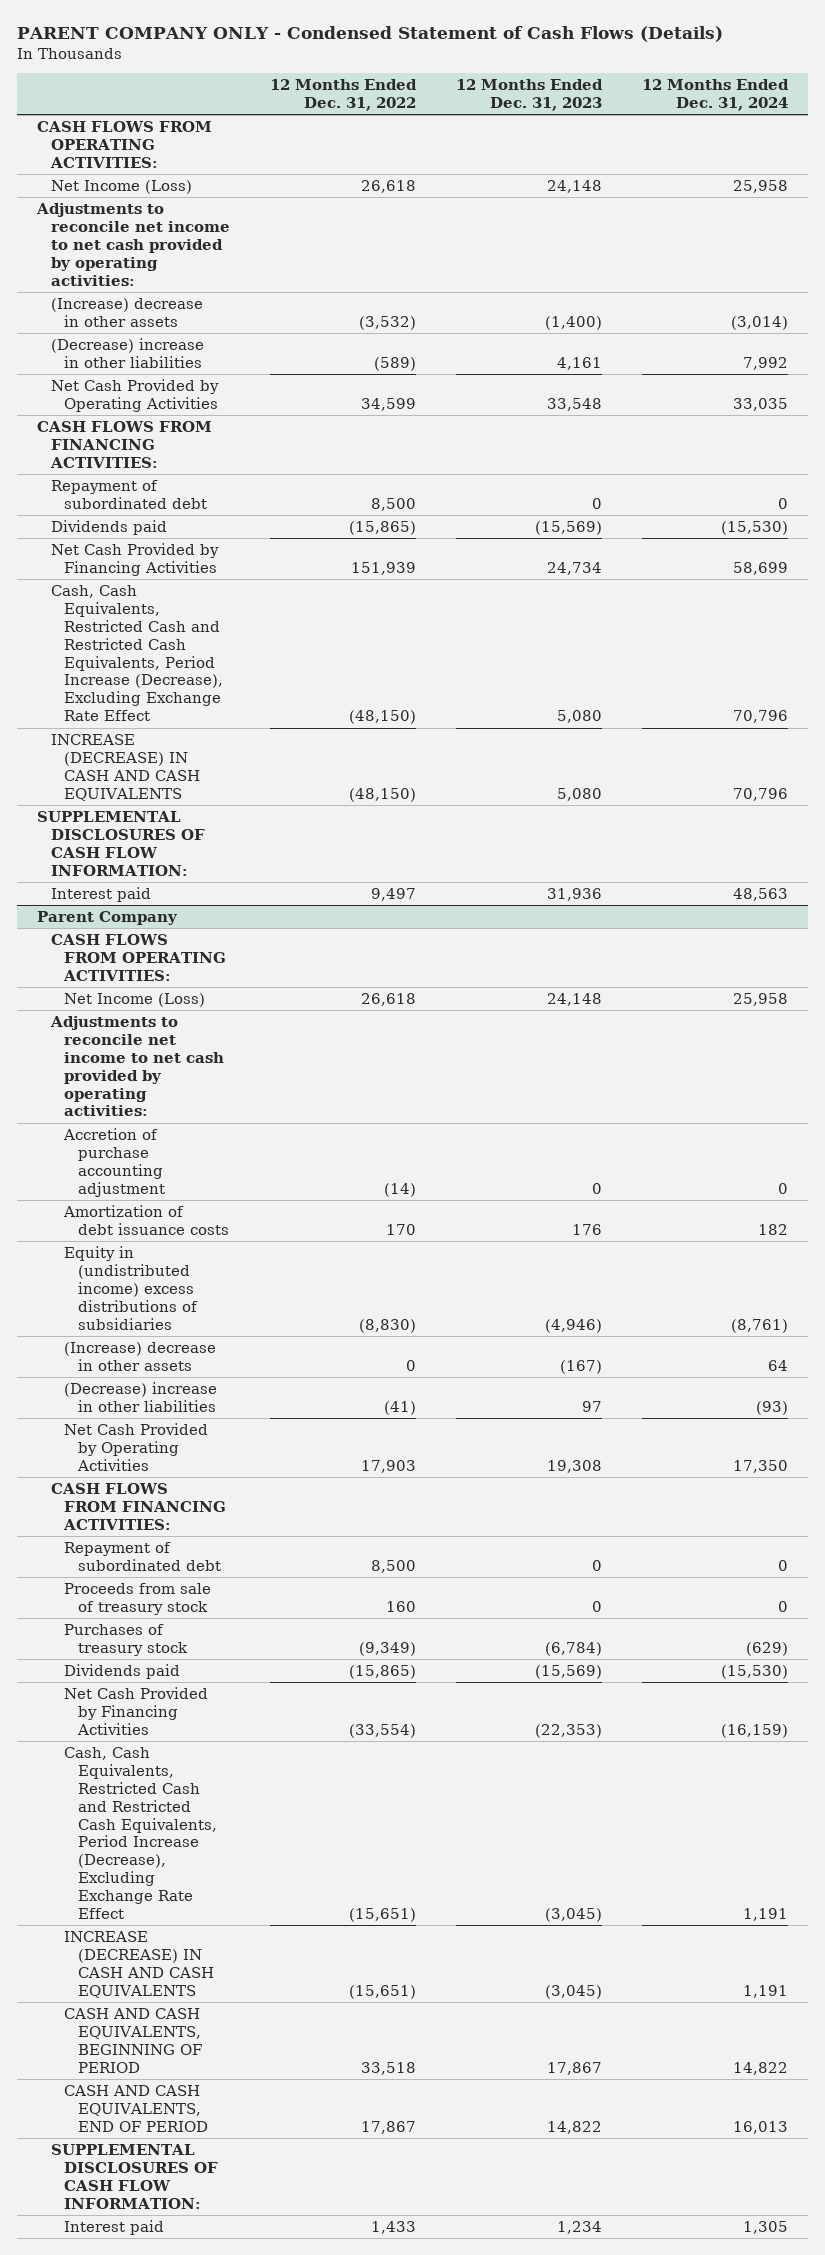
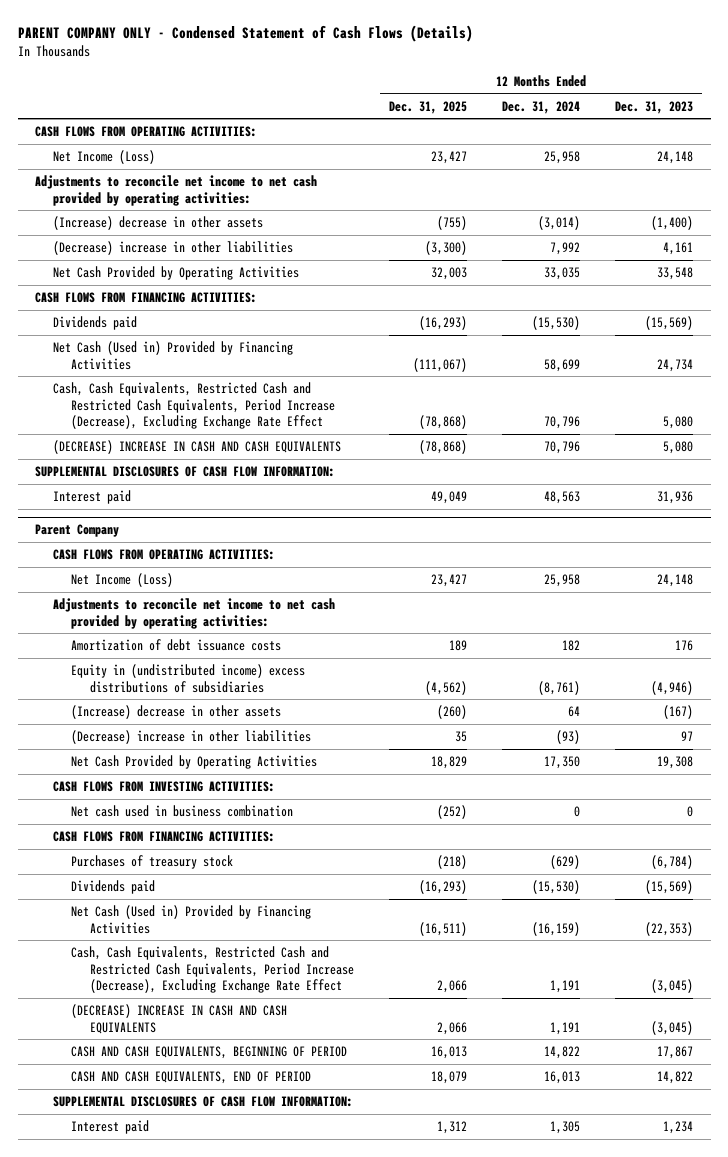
[269,78,417,111] 12 Months Ended Dec. 31, 2022 -> none
none -> [388,100,467,114] Dec. 31, 2025
[50,479,208,509] Repayment of subordinated debt -> none
[50,542,219,576] Net Cash Provided by Financing Activities -> [53,340,294,370] Net Cash (Used in) Provided by Financing Activities
[50,733,201,801] INCREASE (DECREASE) IN CASH AND CASH EQUIVALENTS -> [53,439,342,454] (DECREASE) INCREASE IN CASH AND CASH EQUIVALENTS
[63,1127,165,1197] Accretion of purchase accounting adjustment -> none
none -> [53,780,276,792] CASH FLOWS FROM INVESTING ACTIVITIES:
none -> [71,804,294,817] Net cash used in business combination
[64,1541,221,1571] Repayment of subordinated debt -> none
[64,1582,212,1615] Proceeds from sale of treasury stock -> none
[64,1686,209,1735] Net Cash Provided by Financing Activities -> [71,904,312,934] Net Cash (Used in) Provided by Financing Activities
[64,1930,214,1998] INCREASE (DECREASE) IN CASH AND CASH EQUIVALENTS -> [71,1003,288,1034] (DECREASE) INCREASE IN CASH AND CASH EQUIVALENTS

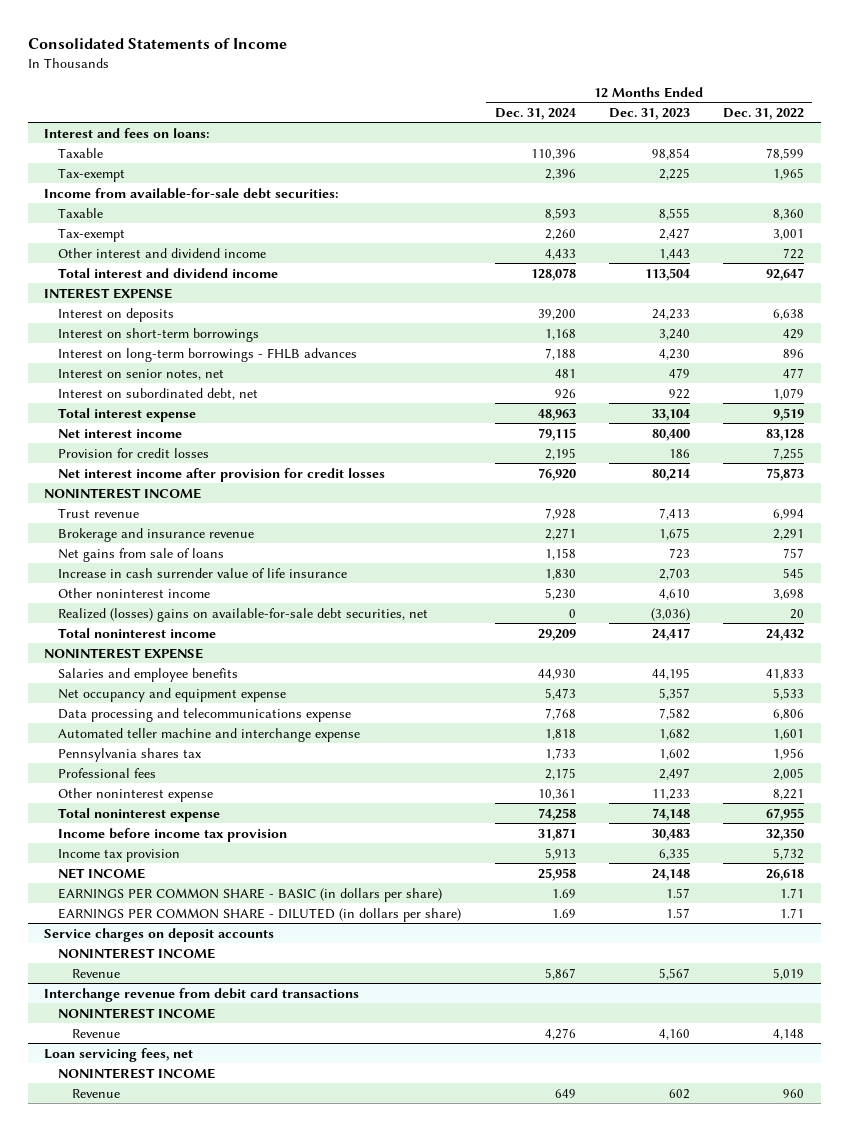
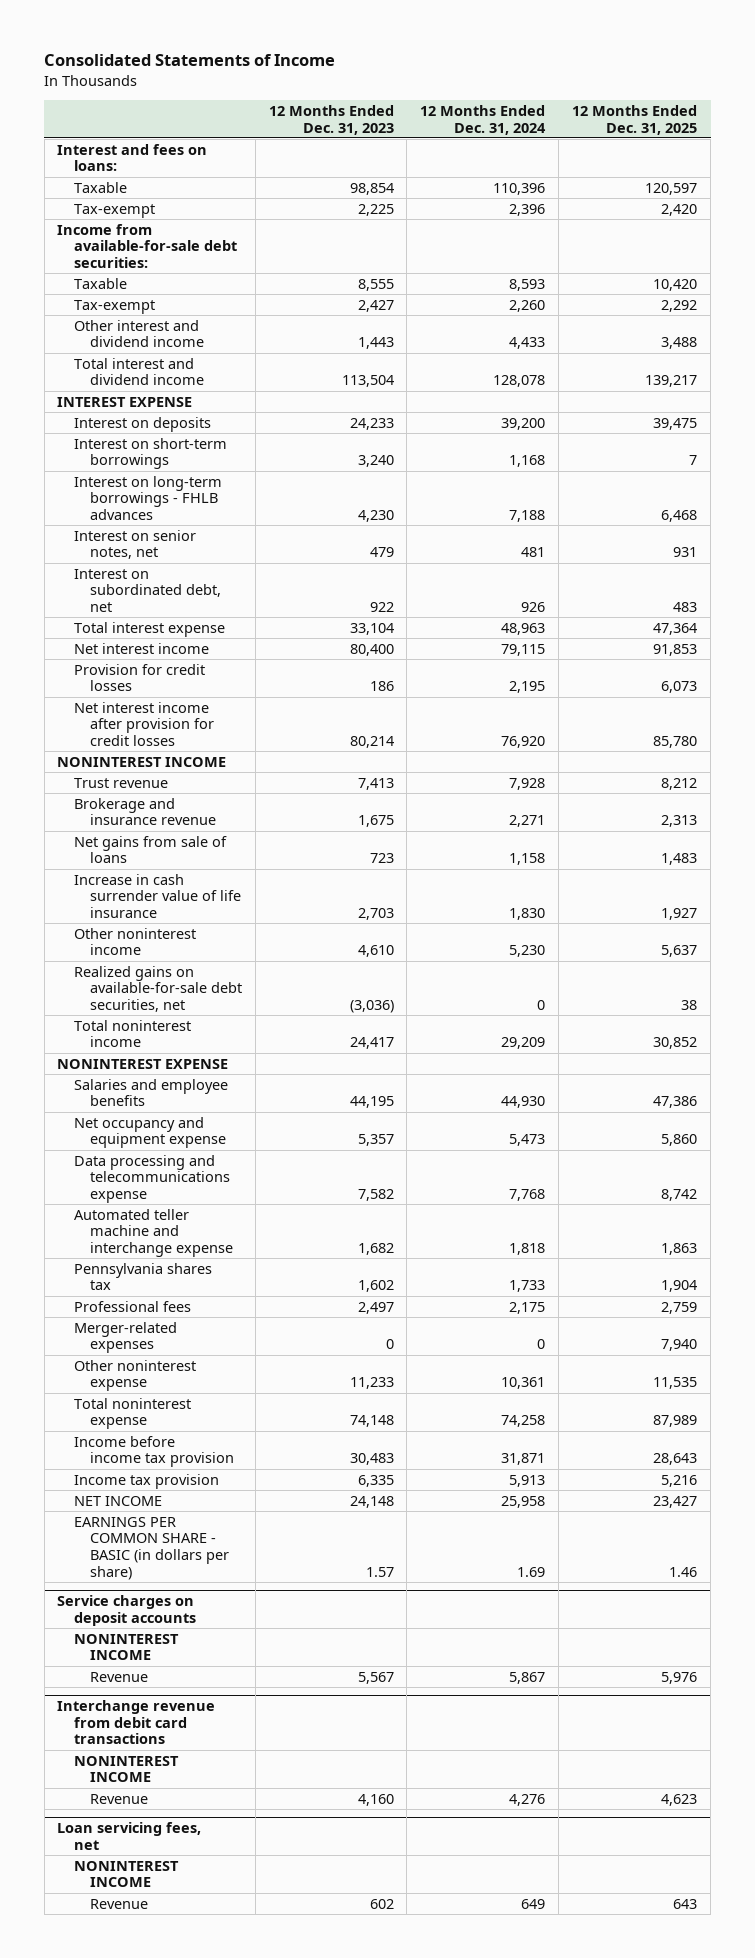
[723,107,805,120] Dec. 31, 2022 -> none
none -> [572,104,698,135] 12 Months Ended Dec. 31, 2025
[58,607,429,622] Realized (losses) gains on available-for-sale debt securities, net -> [73,965,242,1013] Realized gains on available-for-sale debt securities, net
none -> [73,1321,177,1354] Merger-related expenses
[58,907,462,922] EARNINGS PER COMMON SHARE - DILUTED (in dollars per share) -> none

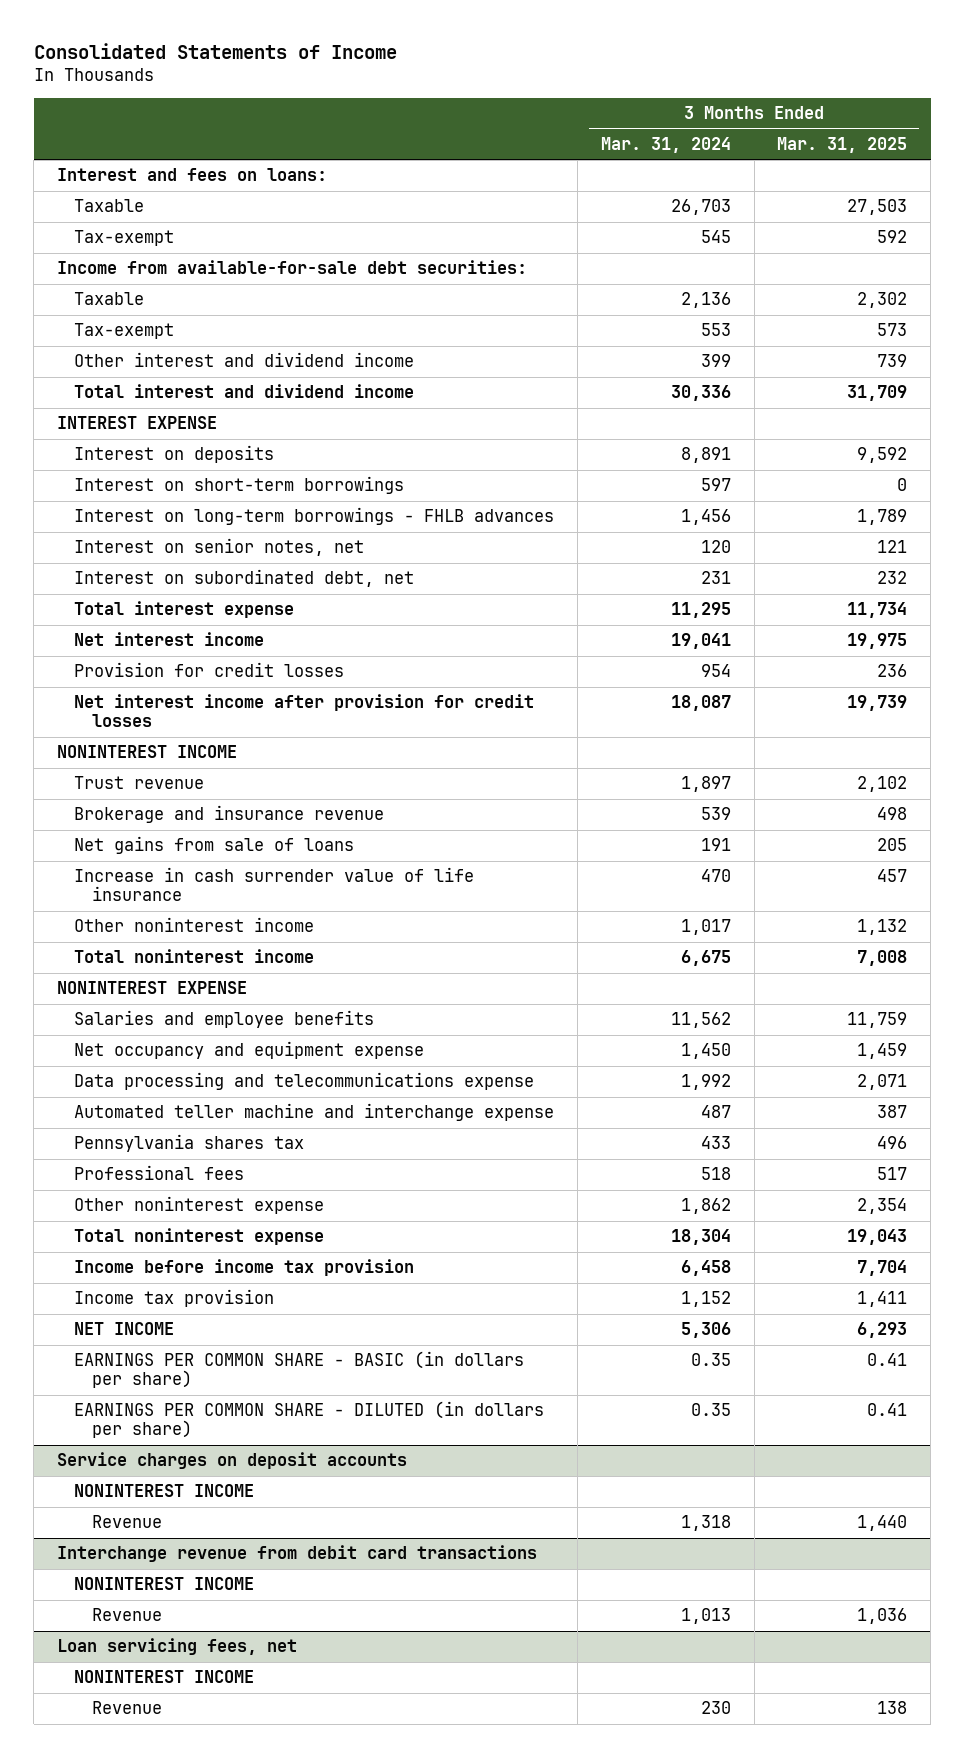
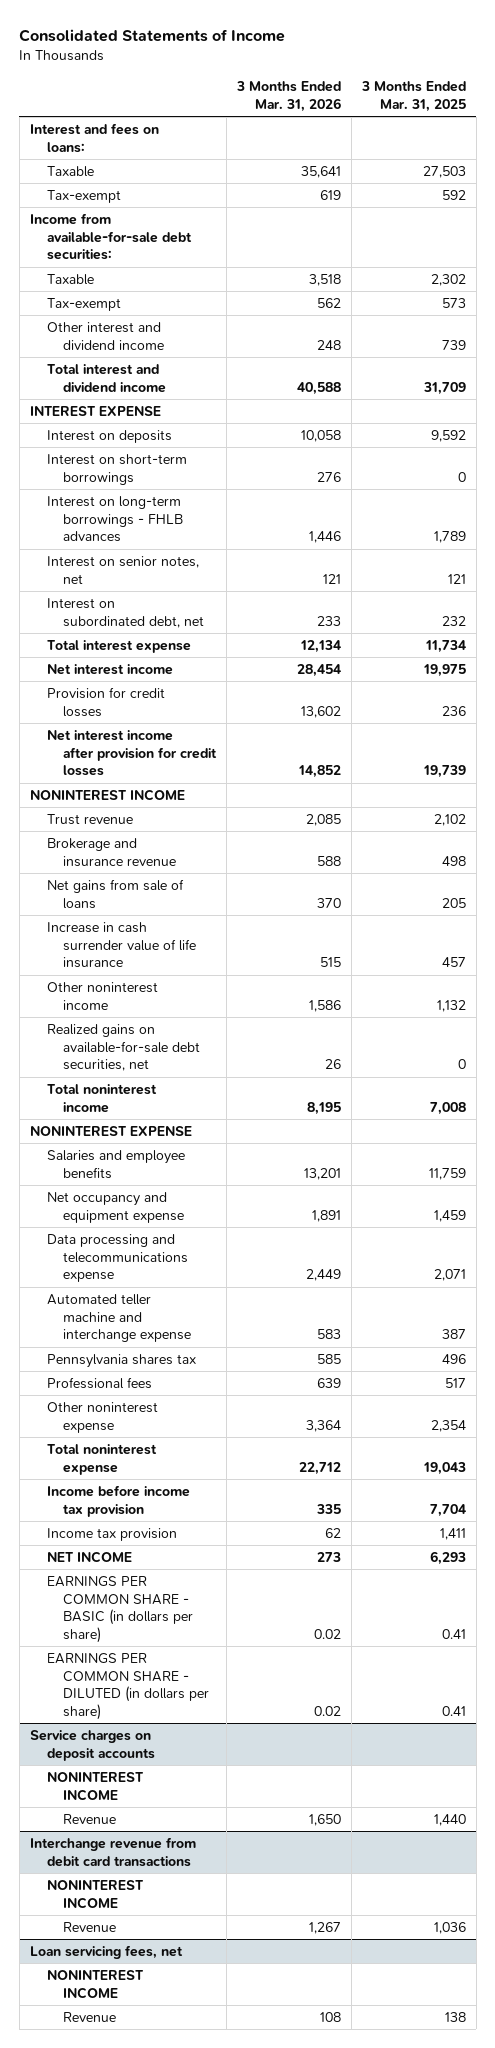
[600,136,731,153] Mar. 31, 2024 -> none
none -> [235,81,341,112] 3 Months Ended Mar. 31, 2026
none -> [46,1023,201,1072] Realized gains on available-for-sale debt securities, net

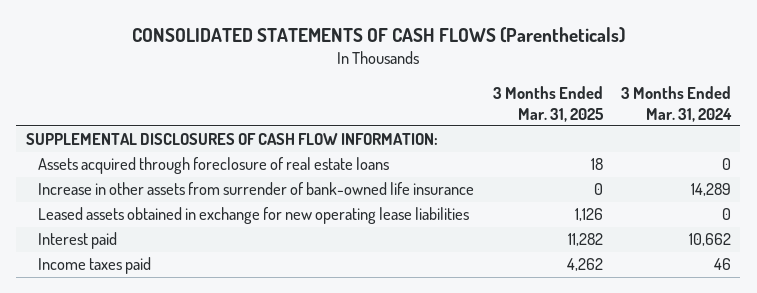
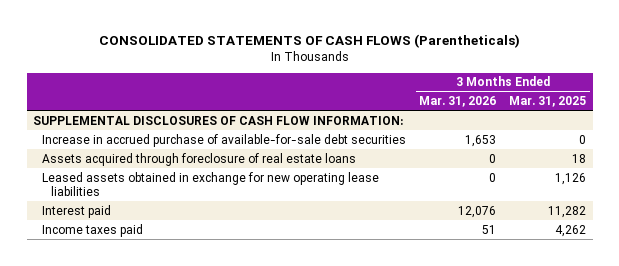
[621,86,733,122] 3 Months Ended Mar. 31, 2024 -> none
none -> [419,95,497,107] Mar. 31, 2026
none -> [42,133,407,147] Increase in accrued purchase of available-for-sale debt securities
[38,182,475,196] Increase in other assets from surrender of bank-owned life insurance -> none

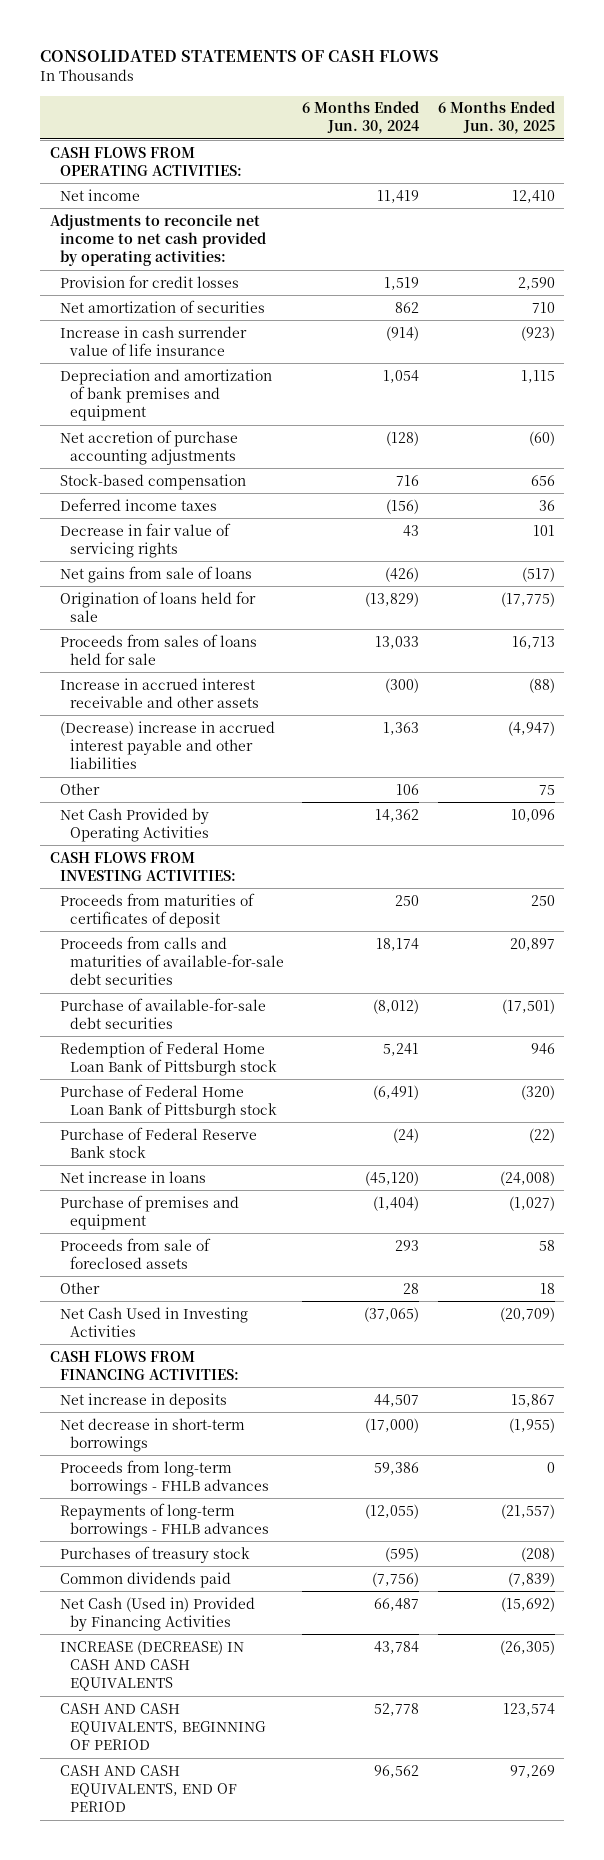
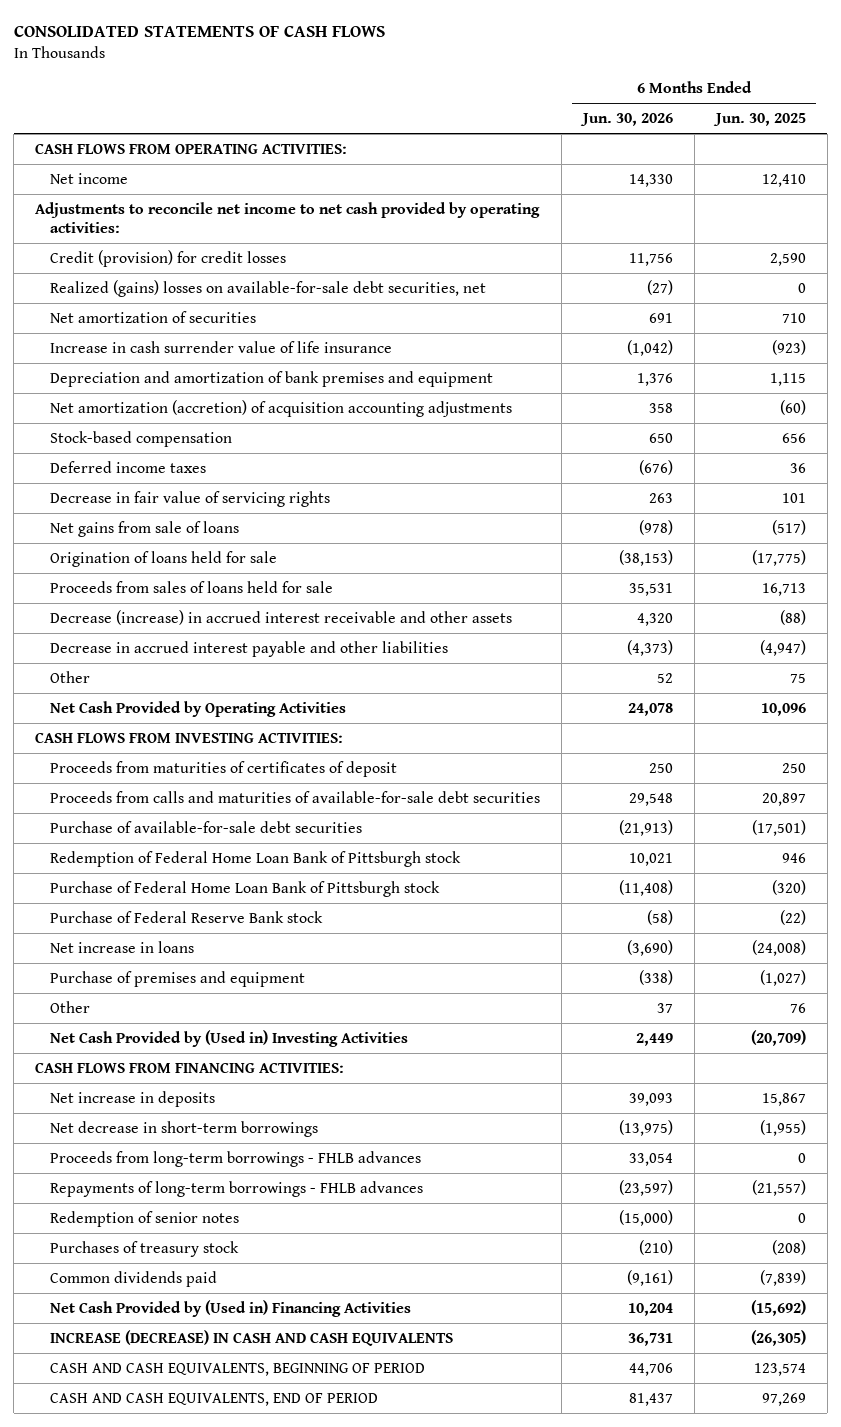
[302,101,420,135] 6 Months Ended Jun. 30, 2024 -> none
none -> [579,113,673,127] Jun. 30, 2026
[59,274,239,288] Provision for credit losses -> [50,249,287,267] Credit (provision) for credit losses
none -> [50,279,487,297] Realized (gains) losses on available-for-sale debt securities, net
[59,429,238,465] Net accretion of purchase accounting adjustments -> [50,399,513,417] Net amortization (accretion) of acquisition accounting adjustments
[59,677,260,708] Increase in accrued interest receivable and other assets -> [50,609,513,625] Decrease (increase) in accrued interest receivable and other assets
[59,720,275,770] (Decrease) increase in accrued interest payable and other liabilities -> [50,640,449,657] Decrease in accrued interest payable and other liabilities
[59,1237,211,1269] Proceeds from sale of foreclosed assets -> none
[539,1282,555,1294] 18 -> [789,1002,806,1013] 76
[59,1306,248,1337] Net Cash Used in Investing Activities -> [50,1029,409,1047] Net Cash Provided by (Used in) Investing Activities
none -> [50,1210,240,1227] Redemption of senior notes
[59,1596,255,1631] Net Cash (Used in) Provided by Financing Activities -> [50,1299,412,1317] Net Cash Provided by (Used in) Financing Activities

